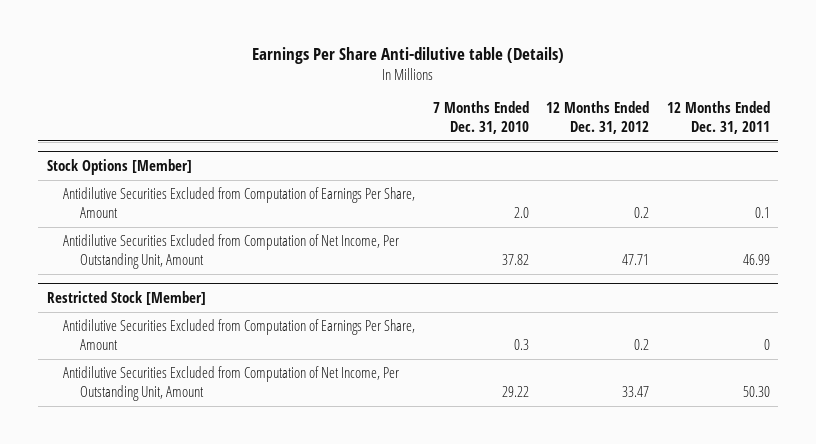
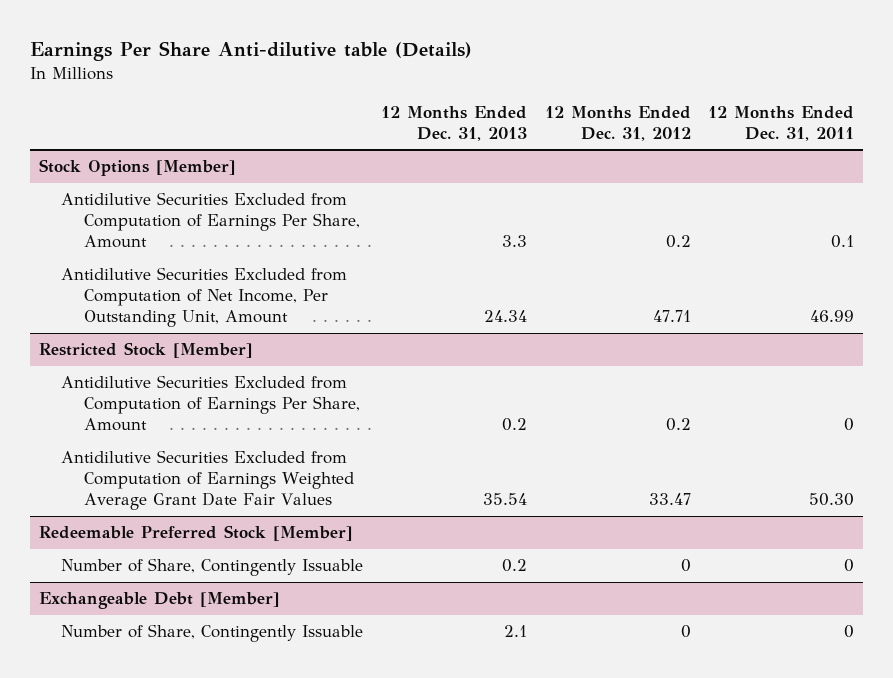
[432,101,529,134] 7 Months Ended Dec. 31, 2010 -> none
none -> [380,105,527,141] 12 Months Ended Dec. 31, 2013
[63,366,400,401] Antidilutive Securities Excluded from Computation of Net Income, Per Outstanding Unit, Amount -> [61,450,354,510] Antidilutive Securities Excluded from Computation of Earnings Weighted Average Grant Date Fair Values
none -> [38,525,353,542] Redeemable Preferred Stock [Member]
none -> [61,558,364,577] Number of Share, Contingently Issuable
none -> [38,592,280,610] Exchangeable Debt [Member]
none -> [61,624,364,643] Number of Share, Contingently Issuable

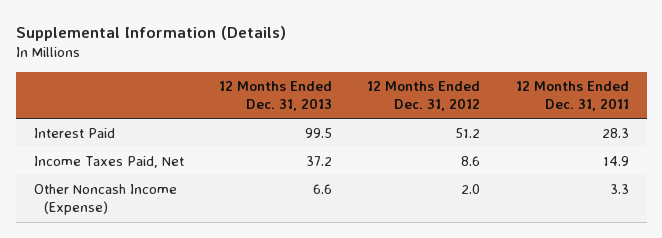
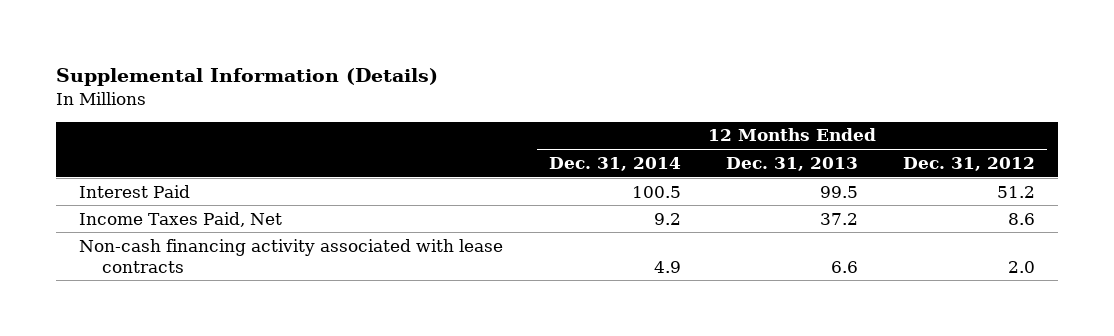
[515,80,629,111] 12 Months Ended Dec. 31, 2011 -> none
none -> [548,156,681,171] Dec. 31, 2014
[33,184,177,216] Other Noncash Income (Expense) -> [79,238,504,273] Non-cash financing activity associated with lease contracts

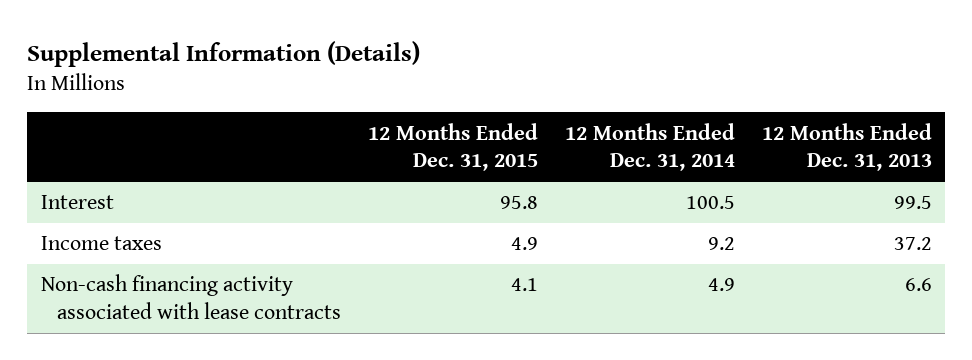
[903,156,1036,171] Dec. 31, 2012 -> none
none -> [368,122,539,172] 12 Months Ended Dec. 31, 2015
[79,184,191,198] Interest Paid -> [40,195,114,210] Interest
[79,211,283,227] Income Taxes Paid, Net -> [40,236,162,251] Income taxes

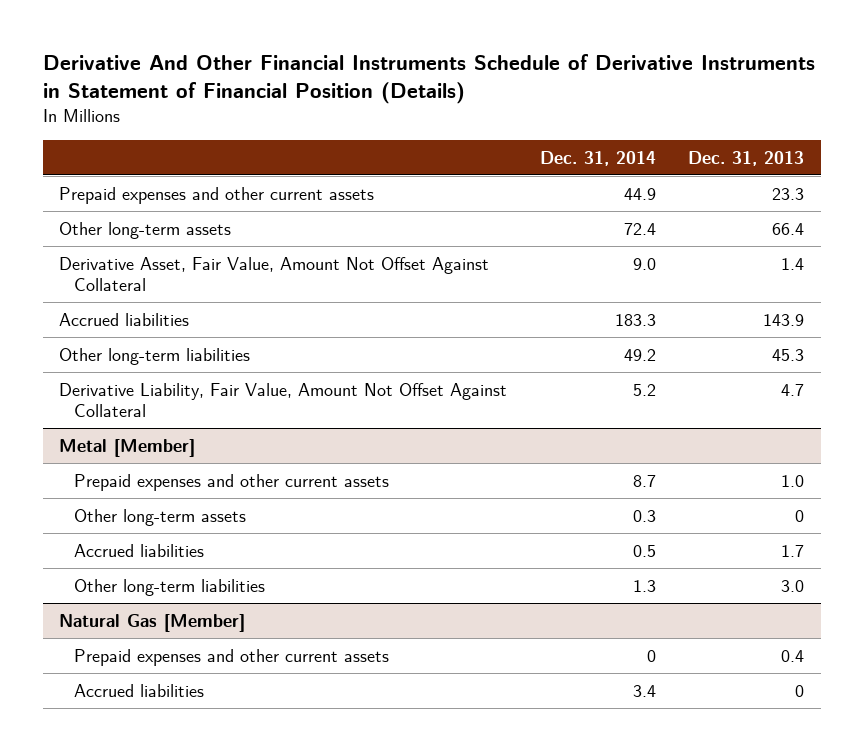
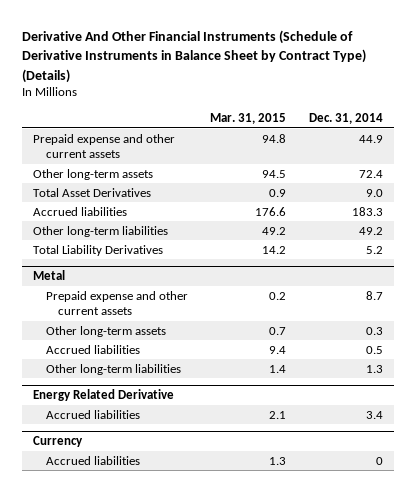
[42,54,815,105] Derivative And Other Financial Instruments Schedule of Derivative Instruments in Statement of Financial Position (Details) -> [22,30,367,83] Derivative And Other Financial Instruments (Schedule of Derivative Instruments in Balance Sheet by Contract Type) (Details)
[688,150,805,166] Dec. 31, 2013 -> none
none -> [210,113,287,125] Mar. 31, 2015
[58,186,374,204] Prepaid expenses and other current assets -> [33,133,176,159] Prepaid expense and other current assets
[58,256,489,292] Derivative Asset, Fair Value, Amount Not Offset Against Collateral -> [33,187,152,197] Total Asset Derivatives
[58,382,507,418] Derivative Liability, Fair Value, Amount Not Offset Against Collateral -> [33,244,164,256] Total Liability Derivatives
[58,438,195,457] Metal [Member] -> [33,270,66,281] Metal
[73,473,389,491] Prepaid expenses and other current assets -> [45,290,188,316] Prepaid expense and other current assets
[58,613,245,632] Natural Gas [Member] -> none
[73,648,389,666] Prepaid expenses and other current assets -> none
none -> [33,389,175,402] Energy Related Derivative
none -> [33,436,84,448] Currency
none -> [45,455,140,465] Accrued liabilities

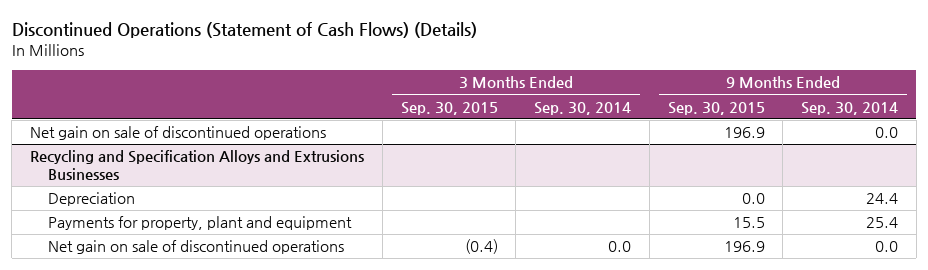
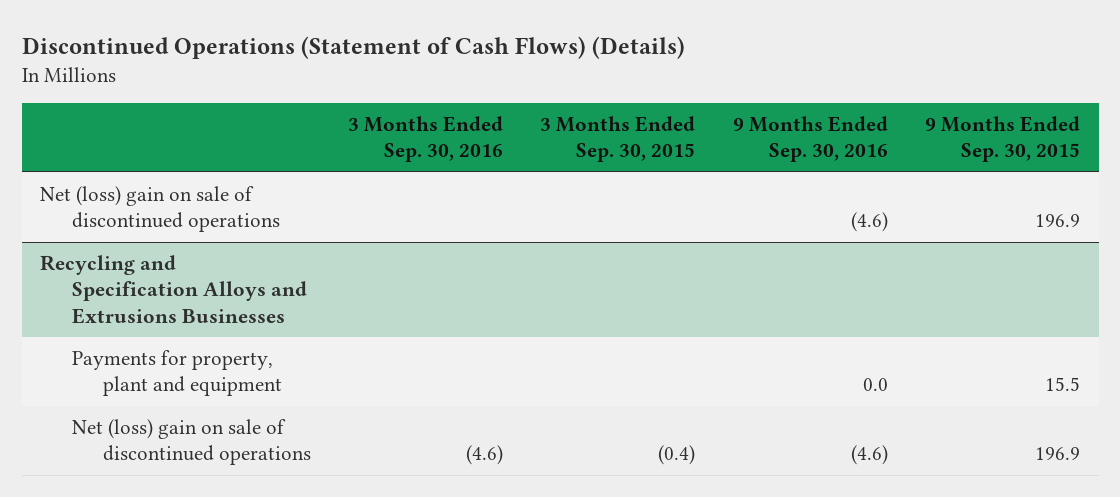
[534,101,632,115] Sep. 30, 2014 -> none
[801,101,899,115] Sep. 30, 2014 -> none
none -> [347,115,503,163] 3 Months Ended Sep. 30, 2016
none -> [732,115,888,163] 9 Months Ended Sep. 30, 2016
[30,126,327,141] Net gain on sale of discontinued operations -> [40,186,280,233] Net (loss) gain on sale of discontinued operations
[48,192,136,207] Depreciation -> none
[48,240,345,255] Net gain on sale of discontinued operations -> [71,419,311,466] Net (loss) gain on sale of discontinued operations

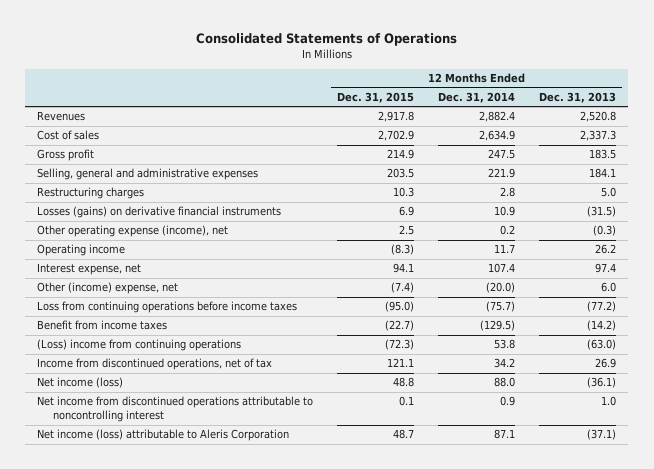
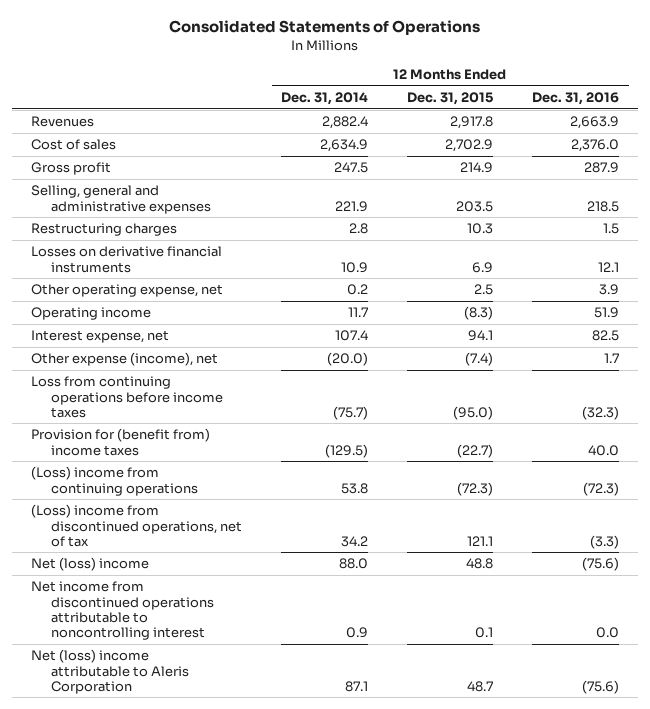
[539,92,617,104] Dec. 31, 2013 -> none
none -> [532,91,620,105] Dec. 31, 2016
[37,206,282,219] Losses (gains) on derivative financial instruments -> [31,246,223,273] Losses on derivative financial instruments
[37,225,229,238] Other operating expense (income), net -> [31,284,224,298] Other operating expense, net
[37,282,179,295] Other (income) expense, net -> [31,352,219,367] Other expense (income), net
[37,320,168,331] Benefit from income taxes -> [31,428,211,456] Provision for (benefit from) income taxes
[37,358,273,371] Income from discontinued operations, net of tax -> [31,504,243,547] (Loss) income from discontinued operations, net of tax
[37,377,124,389] Net income (loss) -> [31,557,150,572] Net (loss) income
[37,429,290,442] Net income (loss) attributable to Aleris Corporation -> [31,649,190,694] Net (loss) income attributable to Aleris Corporation

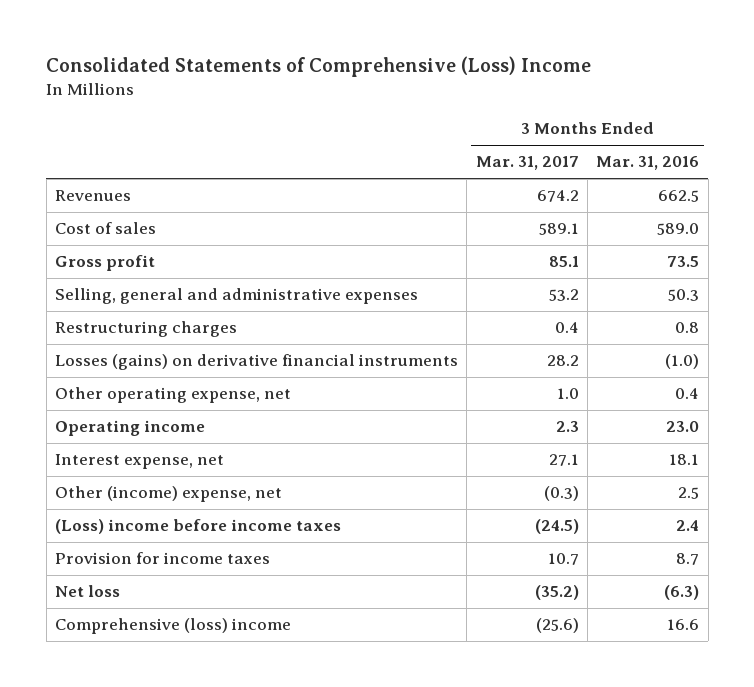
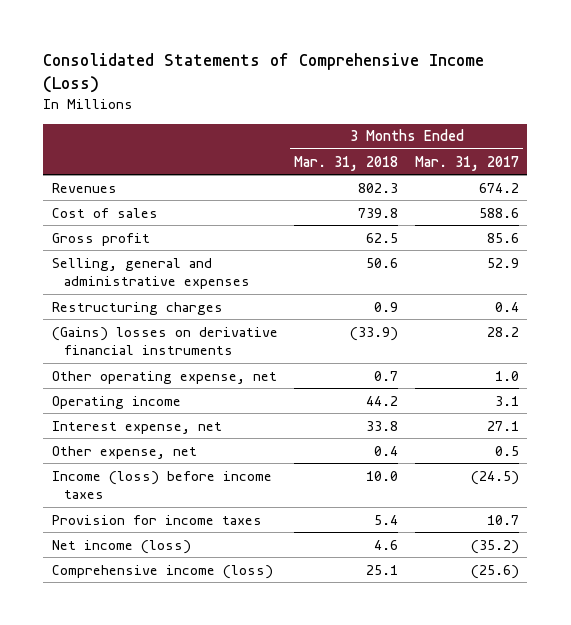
[46,56,592,78] Consolidated Statements of Comprehensive (Loss) Income -> [43,53,485,94] Consolidated Statements of Comprehensive Income (Loss)
[596,156,700,171] Mar. 31, 2016 -> none
none -> [294,155,399,171] Mar. 31, 2018
[538,223,579,236] 589.1 -> [479,207,520,218] 588.6
[548,256,579,268] 85.1 -> [487,232,520,243] 85.6
[548,289,579,302] 53.2 -> [487,257,520,268] 52.9
[55,354,459,371] Losses (gains) on derivative financial instruments -> [51,326,278,356] (Gains) losses on derivative financial instruments
[555,421,579,433] 2.3 -> [495,395,520,406] 3.1
[55,486,283,503] Other (income) expense, net -> [51,445,197,459] Other expense, net
[543,486,579,502] (0.3) -> [495,445,520,456] 0.5
[55,519,342,535] (Loss) income before income taxes -> [51,470,272,500] Income (loss) before income taxes
[55,585,121,598] Net loss -> [51,539,191,554] Net income (loss)
[55,618,292,635] Comprehensive (loss) income -> [51,564,273,579] Comprehensive income (loss)

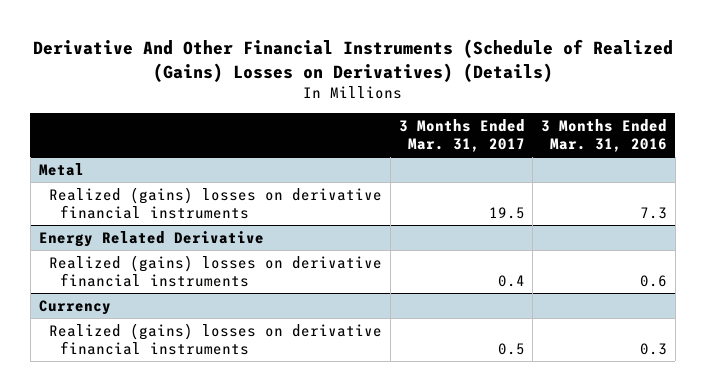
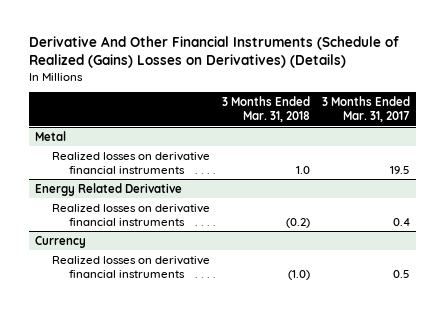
[541,118,668,153] 3 Months Ended Mar. 31, 2016 -> none
none -> [222,96,311,123] 3 Months Ended Mar. 31, 2018
[49,186,383,219] Realized (gains) losses on derivative financial instruments -> [52,151,211,174] Realized losses on derivative financial instruments
[49,254,383,287] Realized (gains) losses on derivative financial instruments -> [52,203,211,226] Realized losses on derivative financial instruments
[49,322,383,355] Realized (gains) losses on derivative financial instruments -> [52,255,211,278] Realized losses on derivative financial instruments

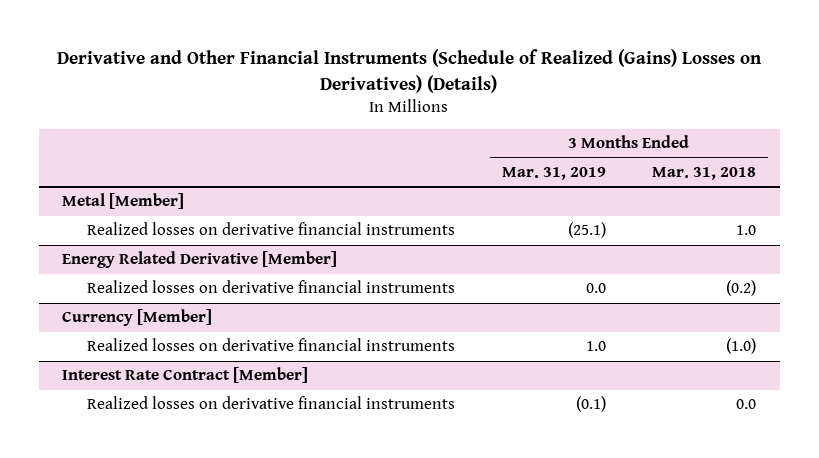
[29,36,400,69] Derivative And Other Financial Instruments (Schedule of Realized (Gains) Losses on Derivatives) (Details) -> [57,49,763,94] Derivative and Other Financial Instruments (Schedule of Realized (Gains) Losses on Derivatives) (Details)
[322,96,411,123] 3 Months Ended Mar. 31, 2017 -> none
none -> [501,166,606,180] Mar. 31, 2019
[35,130,67,141] Metal -> [62,193,185,210] Metal [Member]
[35,182,183,196] Energy Related Derivative -> [62,251,338,269] Energy Related Derivative [Member]
[35,235,87,248] Currency -> [62,309,213,327] Currency [Member]
none -> [62,367,309,384] Interest Rate Contract [Member]
none -> [87,396,456,410] Realized losses on derivative financial instruments

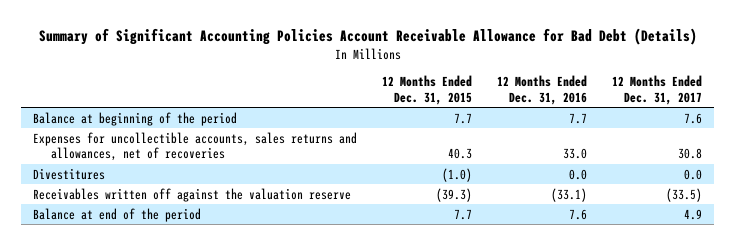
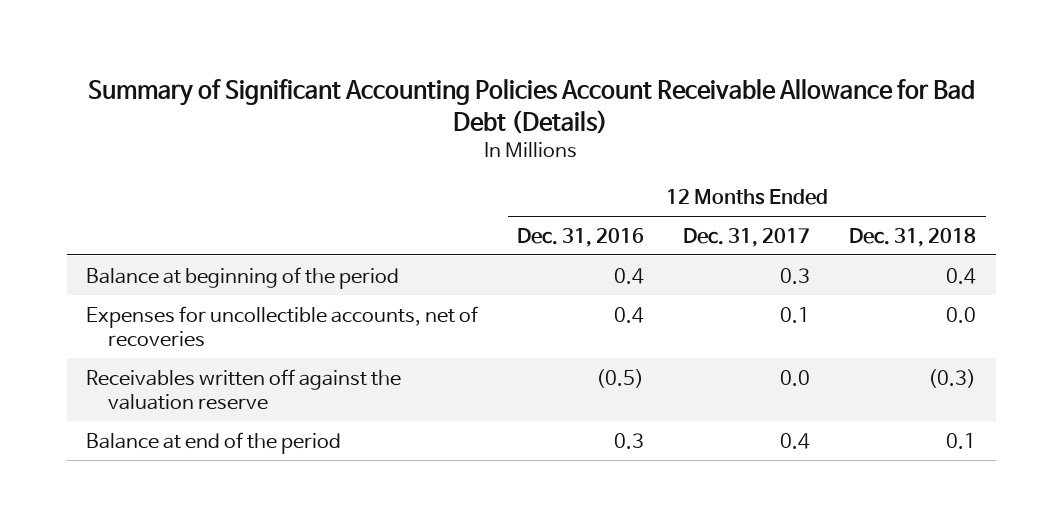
[382,75,473,105] 12 Months Ended Dec. 31, 2015 -> none
none -> [849,227,977,247] Dec. 31, 2018
[33,167,106,180] Divestitures -> none
[569,112,588,124] 7.7 -> [614,267,645,284] 0.4
[683,112,702,124] 7.6 -> [780,267,811,284] 0.3
[33,131,358,162] Expenses for uncollectible accounts, sales returns and allowances, net of recoveries -> [86,305,479,348] Expenses for uncollectible accounts, net of recoveries
[563,148,588,160] 33.0 -> [614,306,645,323] 0.4
[677,148,702,160] 30.8 -> [780,306,811,323] 0.1
[551,187,588,202] (33.1) -> [596,368,645,388] (0.5)
[665,187,702,202] (33.5) -> [780,369,811,386] 0.0
[569,208,588,220] 7.6 -> [614,432,645,449] 0.3
[683,208,702,220] 4.9 -> [780,432,811,449] 0.4

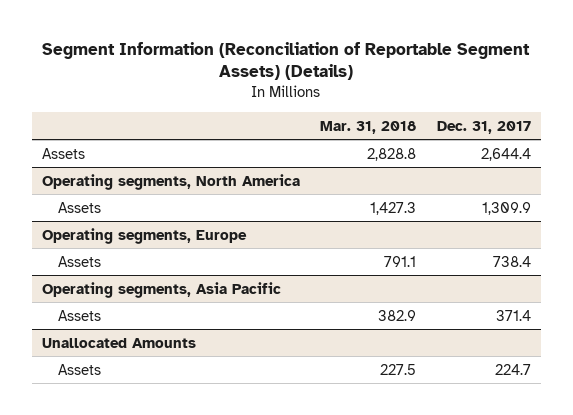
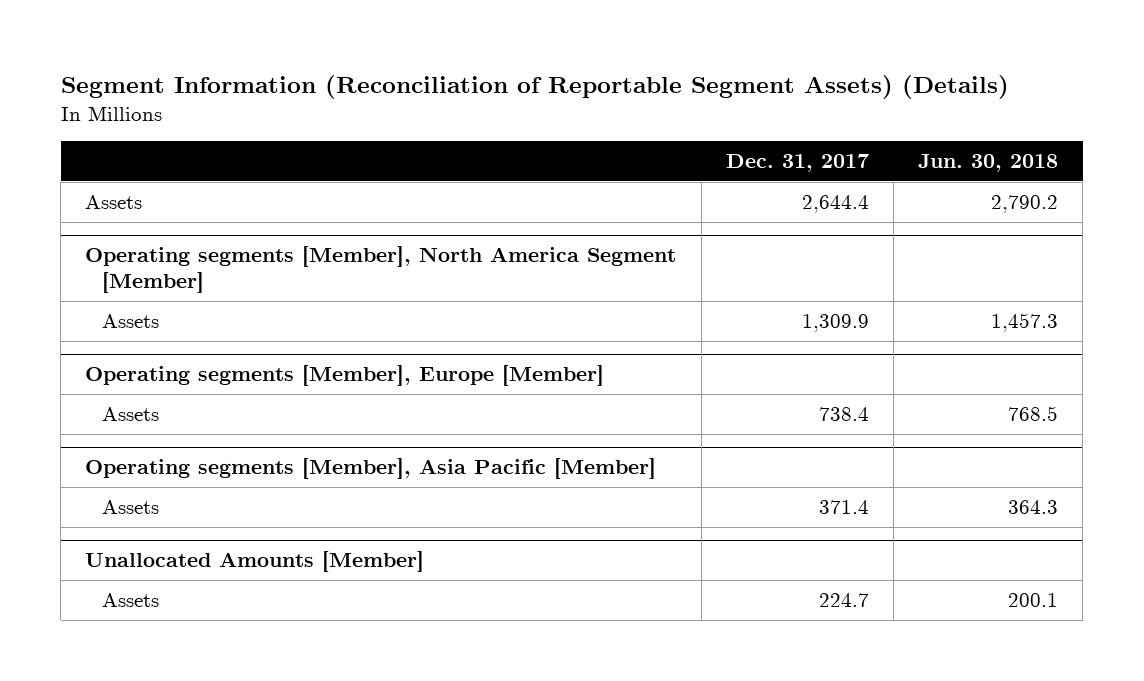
[320,120,417,134] Mar. 31, 2018 -> none
none -> [918,154,1059,173] Jun. 30, 2018
[41,173,300,190] Operating segments, North America -> [85,246,677,294] Operating segments [Member], North America Segment [Member]
[41,227,247,244] Operating segments, Europe -> [85,365,605,387] Operating segments [Member], Europe [Member]
[41,281,281,298] Operating segments, Asia Pacific -> [85,458,657,480] Operating segments [Member], Asia Pacific [Member]
[41,337,196,348] Unallocated Amounts -> [85,551,425,573] Unallocated Amounts [Member]

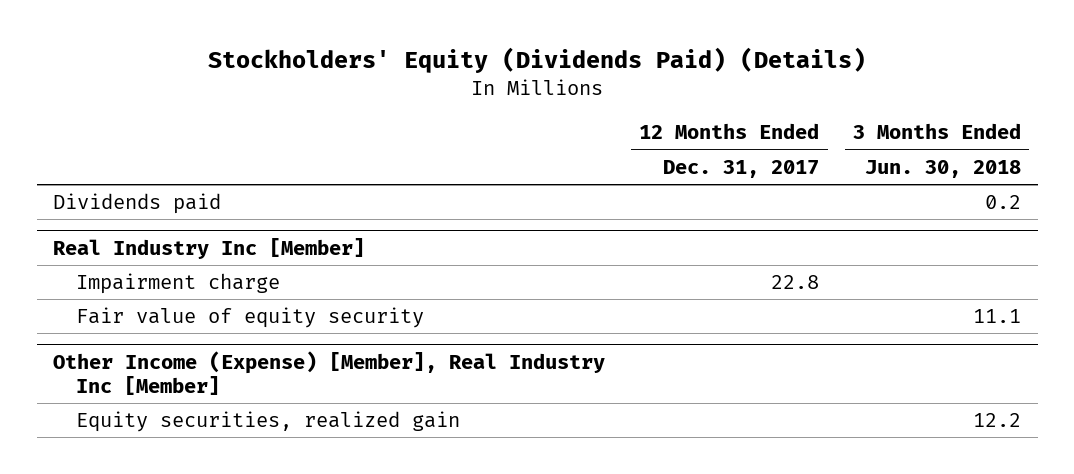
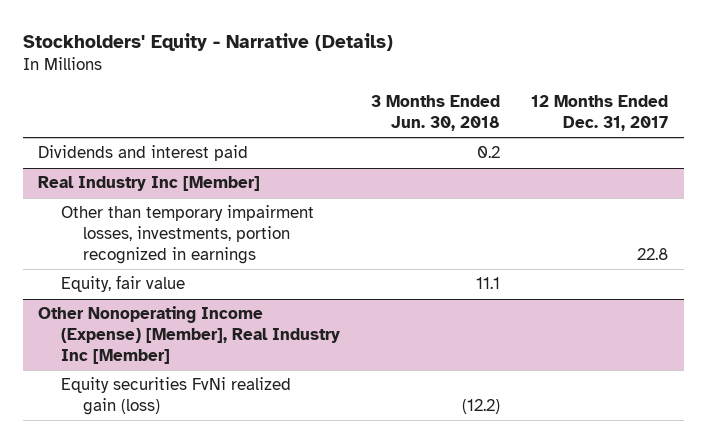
[208,46,867,73] Stockholders' Equity (Dividends Paid) (Details) -> [22,33,393,52] Stockholders' Equity - Narrative (Details)
[53,193,222,215] Dividends paid -> [38,145,249,162] Dividends and interest paid
[76,273,281,295] Impairment charge -> [60,205,314,264] Other than temporary impairment losses, investments, portion recognized in earnings
[76,307,425,329] Fair value of equity security -> [60,275,185,293] Equity, fair value
[53,351,606,395] Other Income (Expense) [Member], Real Industry Inc [Member] -> [38,306,340,364] Other Nonoperating Income (Expense) [Member], Real Industry Inc [Member]
[76,411,461,433] Equity securities, realized gain -> [60,377,291,416] Equity securities FvNi realized gain (loss)
[972,413,1021,428] 12.2 -> [462,399,501,415] (12.2)

